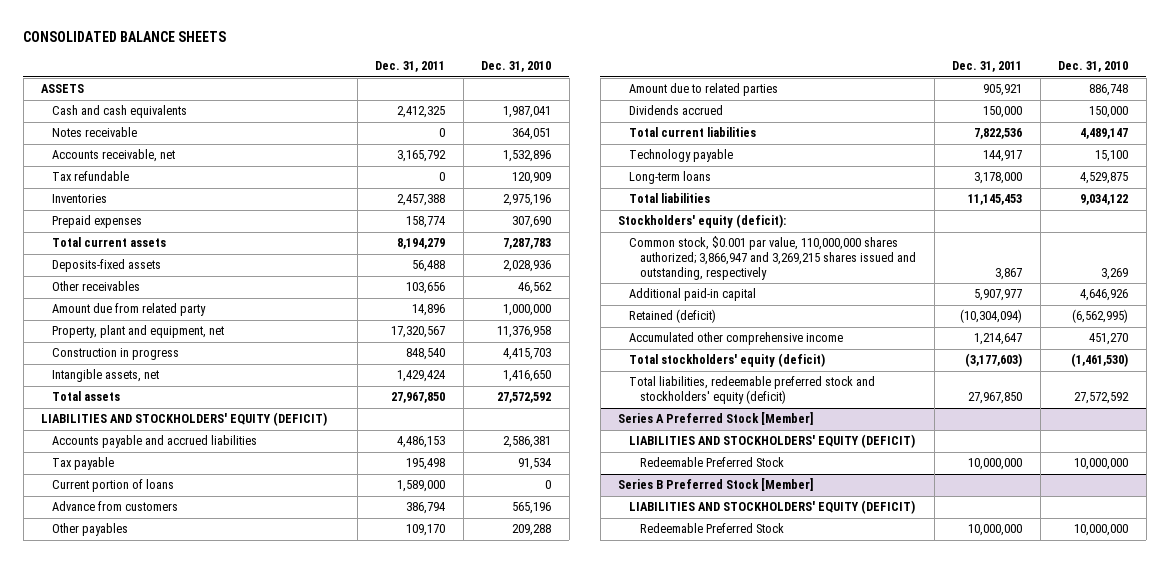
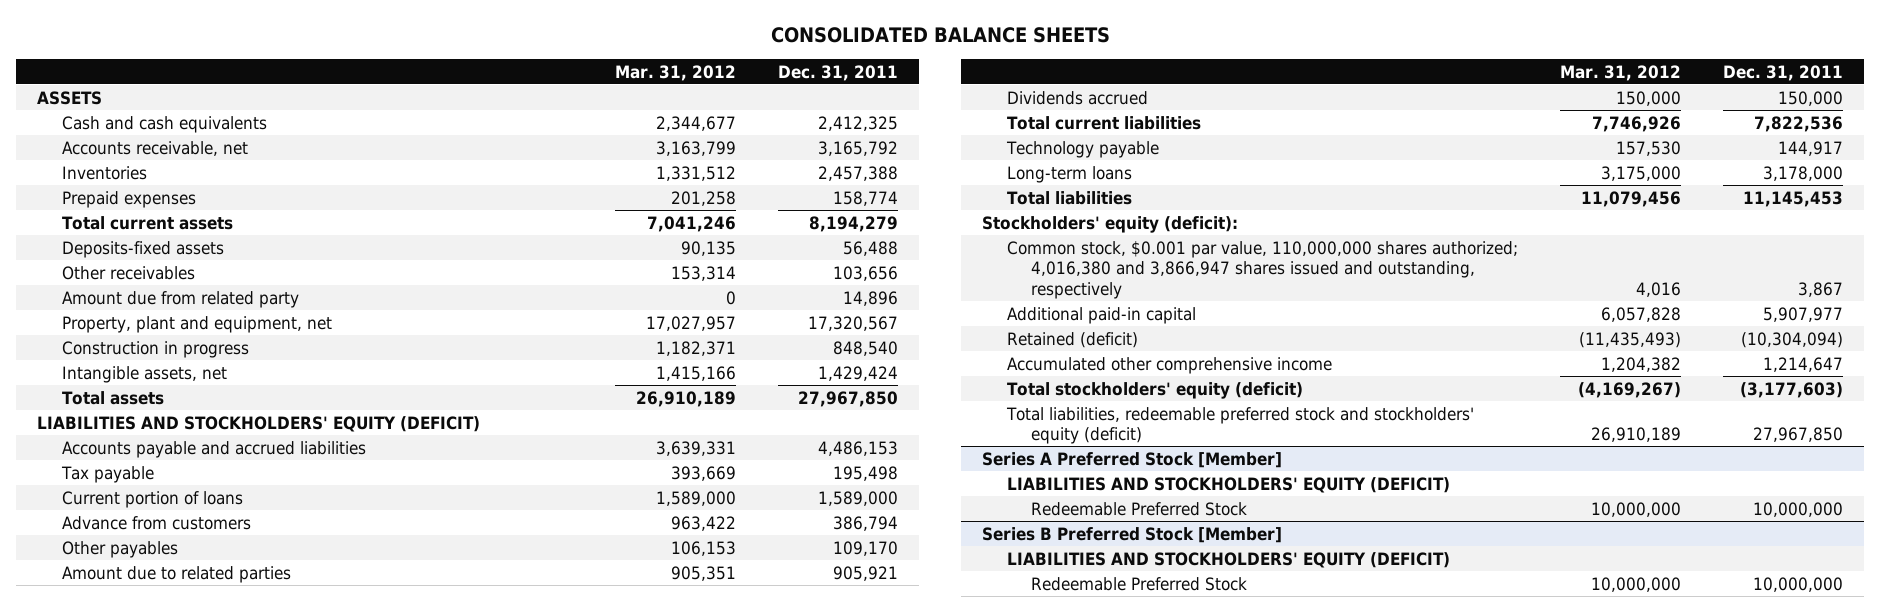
[481,60,552,72] Dec. 31, 2010 -> none
none -> [614,64,736,81] Mar. 31, 2012
[52,127,138,138] Notes receivable -> none
[52,171,130,182] Tax refundable -> none
[629,236,917,280] Common stock, $0.001 par value, 110,000,000 shares authorized; 3,866,947 and 3,269,215 shares issued and outstanding, respectively -> [1006,240,1518,299] Common stock, $0.001 par value, 110,000,000 shares authorized; 4,016,380 and 3,866,947 shares issued and outstanding, respectively

